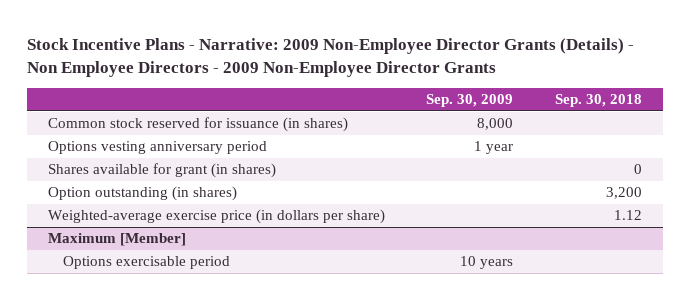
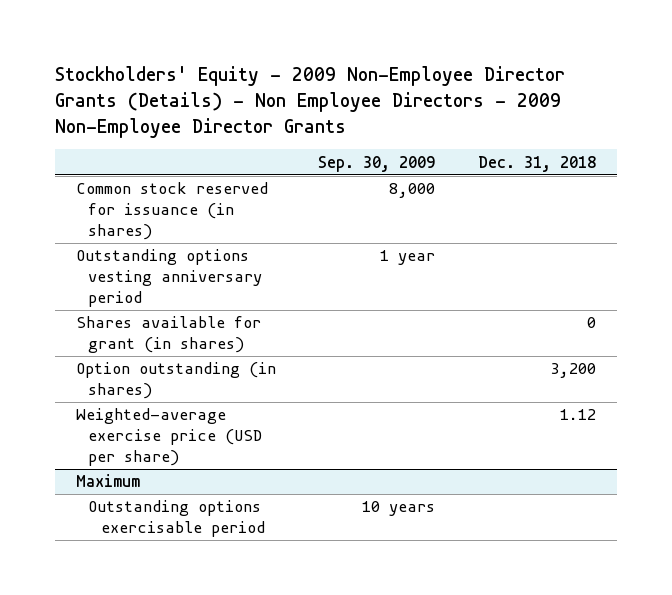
[26,37,634,78] Stock Incentive Plans - Narrative: 2009 Non-Employee Director Grants (Details) - Non Employee Directors - 2009 Non-Employee Director Grants -> [55,66,566,138] Stockholders' Equity - 2009 Non-Employee Director Grants (Details) - Non Employee Directors - 2009 Non-Employee Director Grants
[554,94,642,108] Sep. 30, 2018 -> none
none -> [477,155,596,172] Dec. 31, 2018
[47,141,267,155] Options vesting anniversary period -> [76,249,263,307] Outstanding options vesting anniversary period
[47,209,385,225] Weighted-average exercise price (in dollars per share) -> [76,408,263,466] Weighted-average exercise price (USD per share)
[47,233,186,247] Maximum [Member] -> [76,474,141,488] Maximum
[63,256,231,270] Options exercisable period -> [88,500,265,538] Outstanding options exercisable period

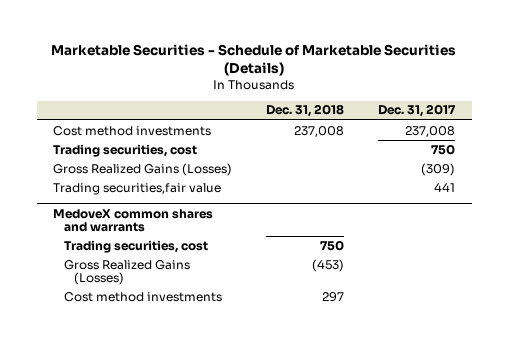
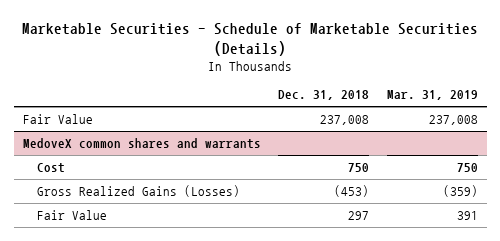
[377,104,456,118] Dec. 31, 2017 -> none
none -> [386,90,478,101] Mar. 31, 2019
[53,143,198,157] Trading securities, cost -> none
[53,162,233,176] Gross Realized Gains (Losses) -> none
[53,182,222,195] Trading securities,fair value -> none
[53,125,212,136] Cost method investments -> [22,113,93,124] Fair Value
[63,239,208,253] Trading securities, cost -> [37,162,66,173] Cost
[63,291,222,302] Cost method investments -> [37,209,108,220] Fair Value

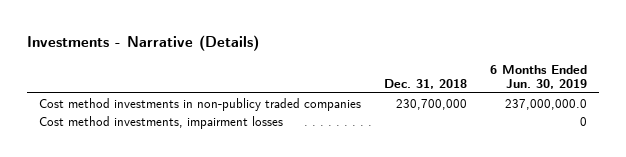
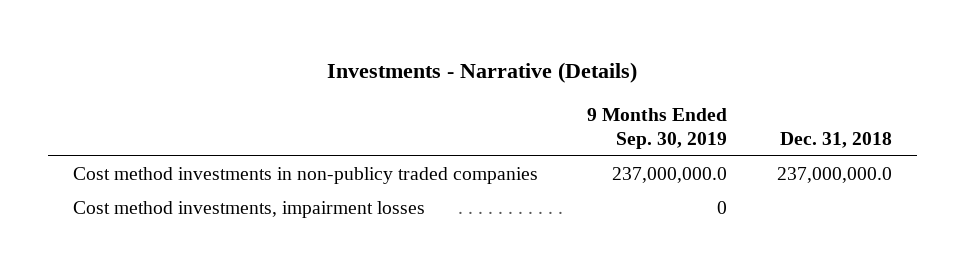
[490,64,588,90] 6 Months Ended Jun. 30, 2019 -> none
none -> [587,107,728,149] 9 Months Ended Sep. 30, 2019
[395,98,467,110] 230,700,000 -> [777,167,893,184] 237,000,000.0

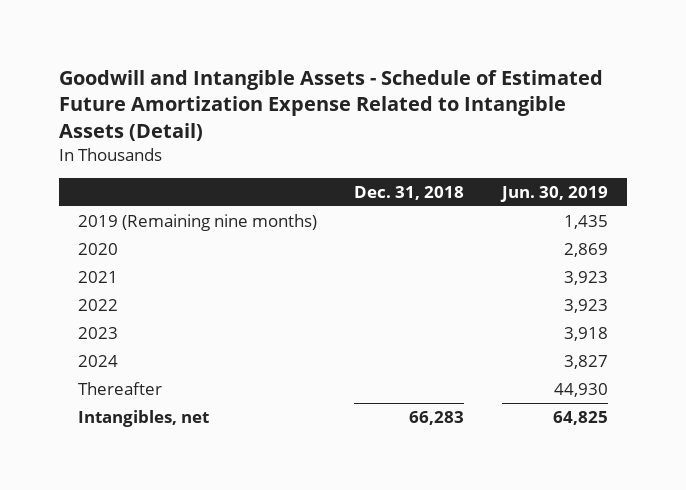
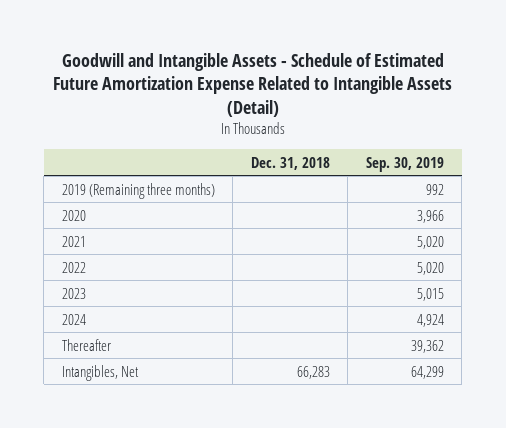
[500,185,609,202] Jun. 30, 2019 -> none
none -> [365,156,444,172] Sep. 30, 2019
[77,214,317,232] 2019 (Remaining nine months) -> [61,182,215,199] 2019 (Remaining three months)
[77,410,209,428] Intangibles, net -> [61,364,139,381] Intangibles, Net

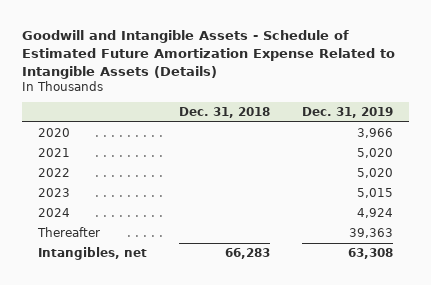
[52,53,452,117] Goodwill and Intangible Assets - Schedule of Estimated Future Amortization Expense Related to Intangible Assets (Detail) -> [22,29,396,79] Goodwill and Intangible Assets - Schedule of Estimated Future Amortization Expense Related to Intangible Assets (Details)
[365,156,444,172] Sep. 30, 2019 -> none
none -> [302,107,394,119] Dec. 31, 2019
[61,182,215,199] 2019 (Remaining three months) -> none
[61,364,139,381] Intangibles, Net -> [38,246,148,260] Intangibles, net

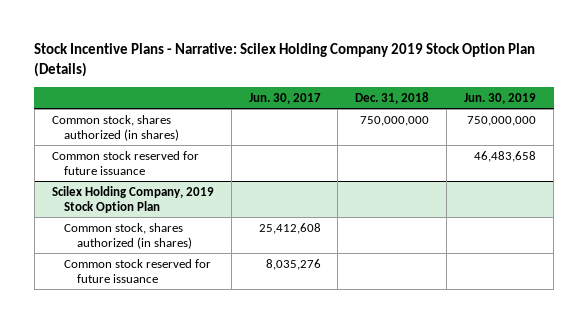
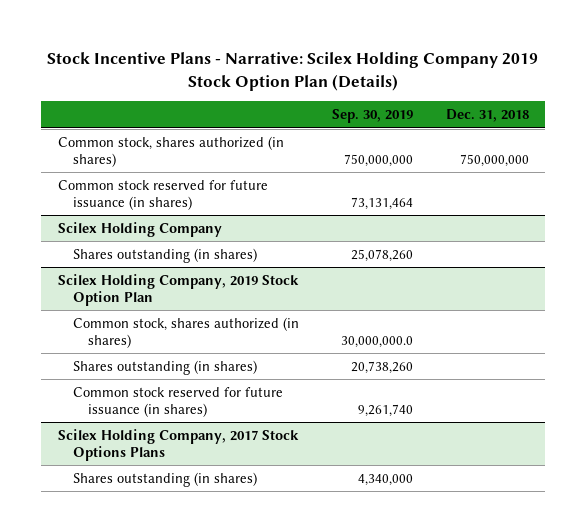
[248,92,321,104] Jun. 30, 2017 -> none
[464,92,537,104] Jun. 30, 2019 -> none
none -> [331,109,413,124] Sep. 30, 2019
[51,150,199,175] Common stock reserved for future issuance -> [57,179,268,210] Common stock reserved for future issuance (in shares)
none -> [57,221,222,237] Scilex Holding Company
none -> [72,247,257,263] Shares outstanding (in shares)
none -> [72,359,257,375] Shares outstanding (in shares)
[64,258,212,283] Common stock reserved for future issuance -> [72,386,283,417] Common stock reserved for future issuance (in shares)
none -> [57,428,299,461] Scilex Holding Company, 2017 Stock Options Plans
none -> [72,471,257,487] Shares outstanding (in shares)

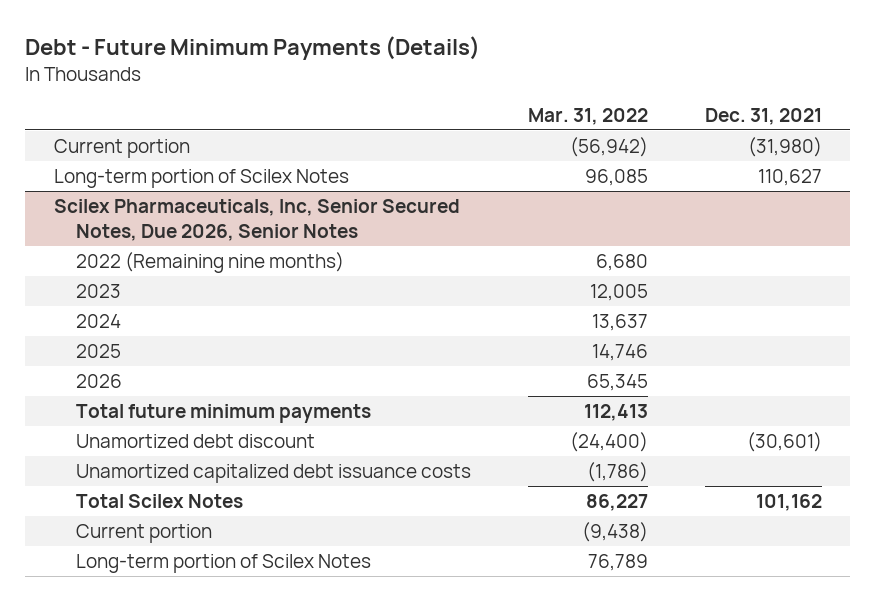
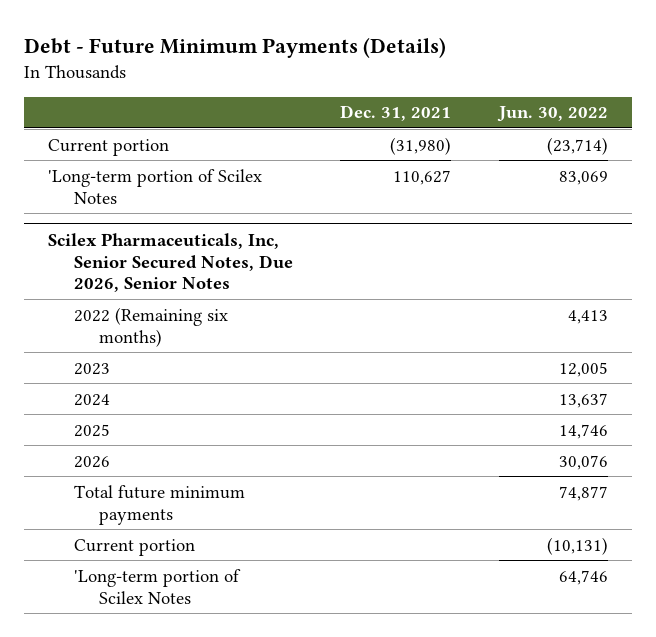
[528,107,649,125] Mar. 31, 2022 -> none
none -> [496,106,608,123] Jun. 30, 2022
[53,169,349,189] Long-term portion of Scilex Notes -> [48,168,263,204] 'Long-term portion of Scilex Notes
[76,252,345,274] 2022 (Remaining nine months) -> [73,306,228,347] 2022 (Remaining six months)
[76,434,316,449] Unamortized debt discount -> none
[76,464,472,484] Unamortized capitalized debt issuance costs -> none
[76,494,244,509] Total Scilex Notes -> none
[76,554,372,574] Long-term portion of Scilex Notes -> [73,568,241,604] 'Long-term portion of Scilex Notes

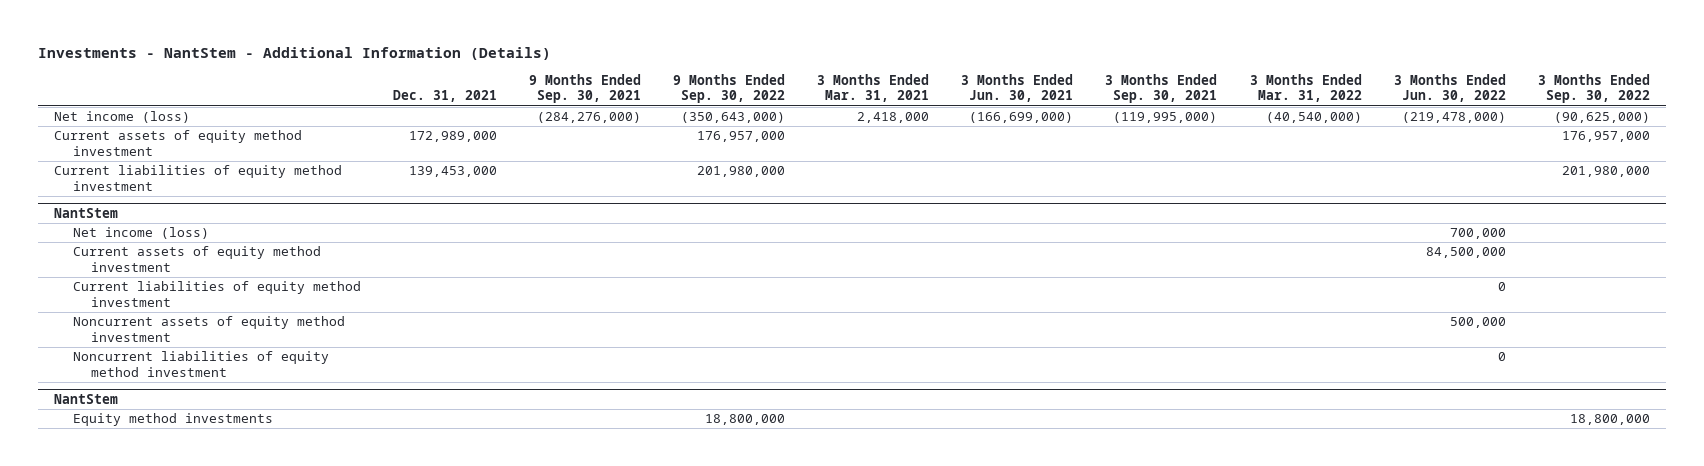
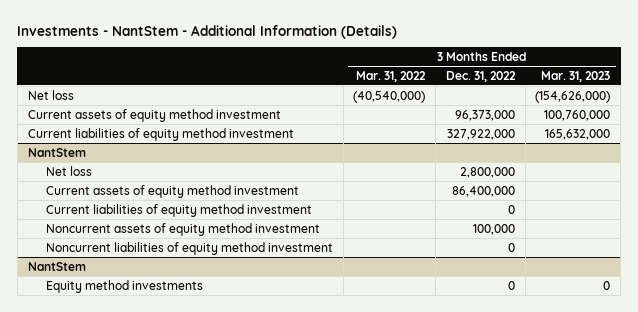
[392,90,497,103] Dec. 31, 2021 -> none
[528,73,641,104] 9 Months Ended Sep. 30, 2021 -> none
[673,73,786,104] 9 Months Ended Sep. 30, 2022 -> none
[817,73,930,103] 3 Months Ended Mar. 31, 2021 -> none
[961,73,1074,103] 3 Months Ended Jun. 30, 2021 -> none
[1105,73,1218,104] 3 Months Ended Sep. 30, 2021 -> none
[1393,73,1506,103] 3 Months Ended Jun. 30, 2022 -> none
[1537,73,1650,104] 3 Months Ended Sep. 30, 2022 -> none
none -> [445,70,516,82] Dec. 31, 2022
none -> [541,70,611,82] Mar. 31, 2023
[53,111,190,124] Net income (loss) -> [27,89,74,100] Net loss
[72,227,209,240] Net income (loss) -> [45,165,92,176] Net loss

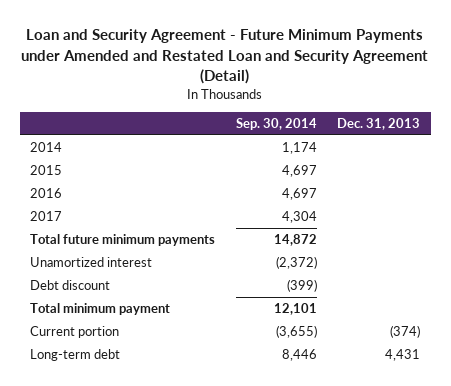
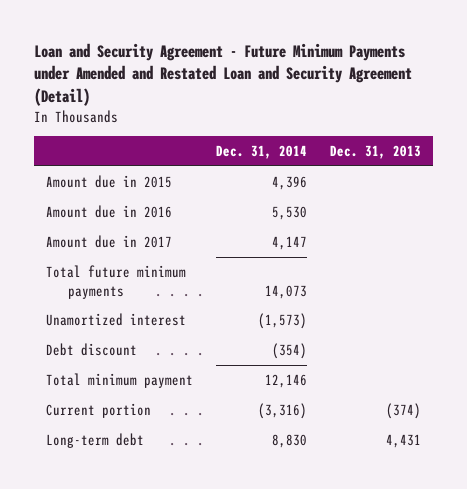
[235,118,317,131] Sep. 30, 2014 -> none
none -> [215,145,307,160] Dec. 31, 2014
[30,211,63,222] 2017 -> none
[30,142,63,153] 2014 -> [45,174,172,188] Amount due in 2015
[30,165,63,176] 2015 -> [45,204,172,218] Amount due in 2016
[30,188,63,199] 2016 -> [45,234,172,248] Amount due in 2017

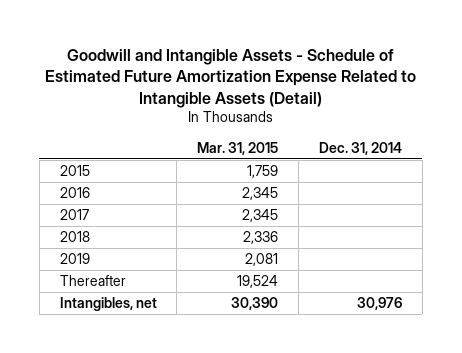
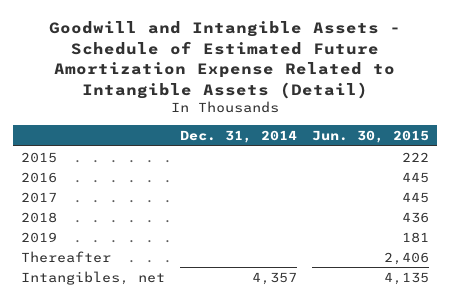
[197,141,279,155] Mar. 31, 2015 -> none
none -> [312,130,430,144] Jun. 30, 2015
[357,297,403,311] 30,976 -> [251,271,297,285] 4,357

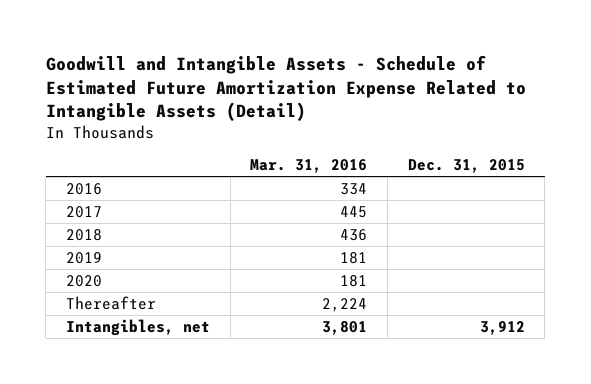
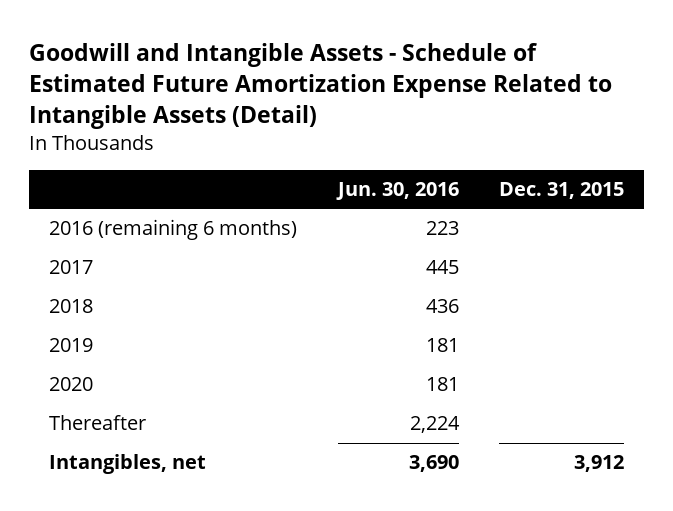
[250,159,368,174] Mar. 31, 2016 -> none
none -> [335,182,459,201] Jun. 30, 2016
[66,182,103,195] 2016 -> [49,219,298,241] 2016 (remaining 6 months)

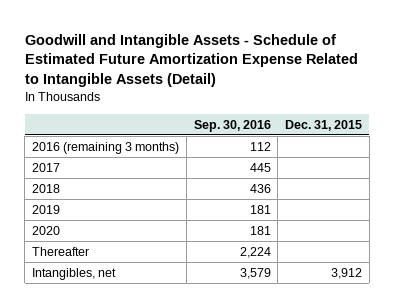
[335,182,459,201] Jun. 30, 2016 -> none
none -> [193,119,271,132] Sep. 30, 2016
[49,219,298,241] 2016 (remaining 6 months) -> [32,141,180,154] 2016 (remaining 3 months)

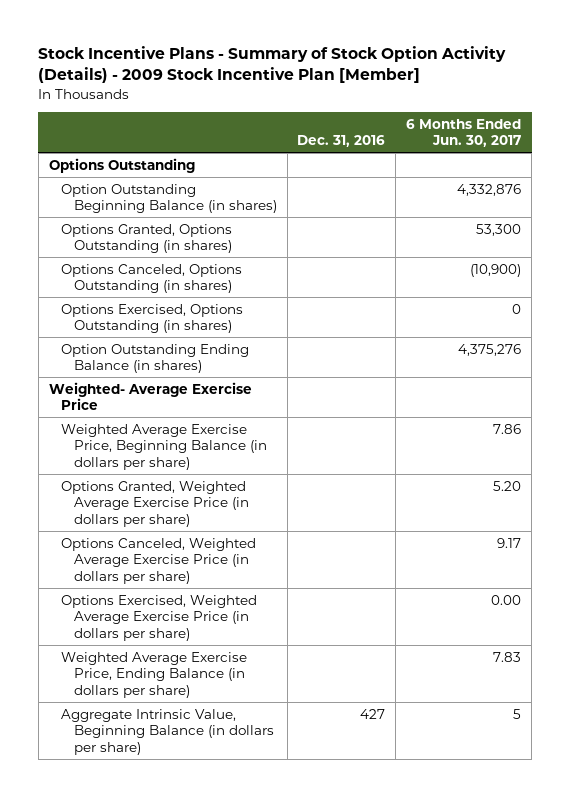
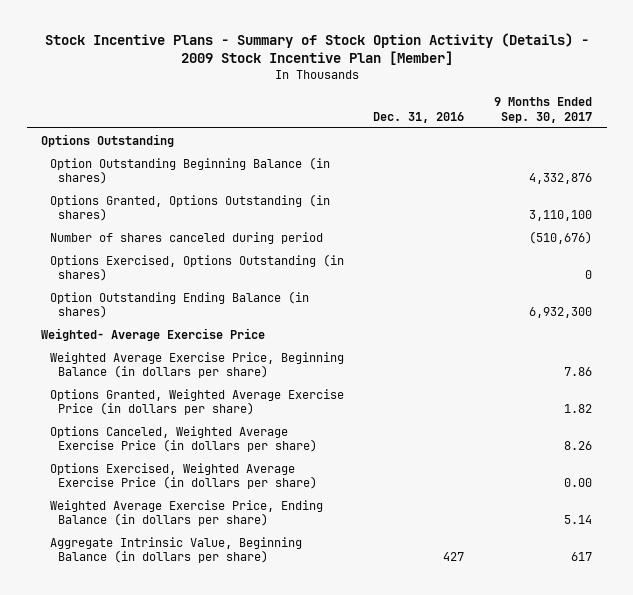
[406,118,522,148] 6 Months Ended Jun. 30, 2017 -> none
none -> [493,97,592,123] 9 Months Ended Sep. 30, 2017
[61,263,243,294] Options Canceled, Options Outstanding (in shares) -> [49,231,323,244] Number of shares canceled during period

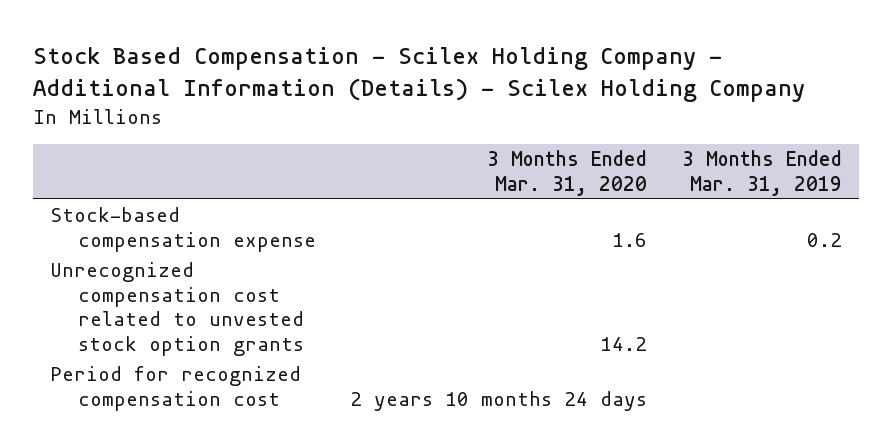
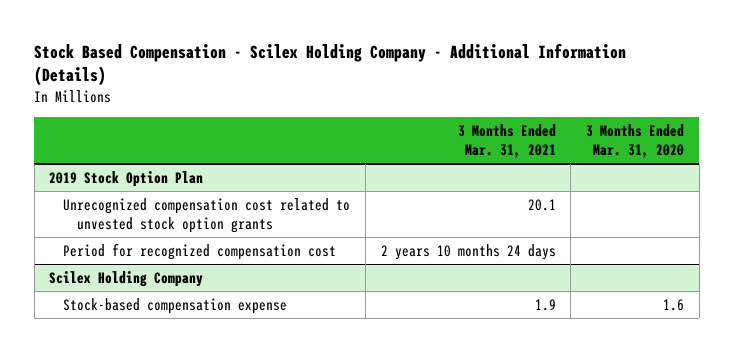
[32,47,805,103] Stock Based Compensation - Scilex Holding Company - Additional Information (Details) - Scilex Holding Company -> [34,42,627,87] Stock Based Compensation - Scilex Holding Company - Additional Information (Details)
[681,150,842,196] 3 Months Ended Mar. 31, 2019 -> none
none -> [457,123,556,158] 3 Months Ended Mar. 31, 2021
none -> [49,170,204,187] 2019 Stock Option Plan
none -> [63,197,351,233] Unrecognized compensation cost related to unvested stock option grants
none -> [63,242,337,260] Period for recognized compensation cost
none -> [49,270,204,287] Scilex Holding Company
[49,262,305,356] Unrecognized compensation cost related to unvested stock option grants -> none
[49,366,301,411] Period for recognized compensation cost -> none

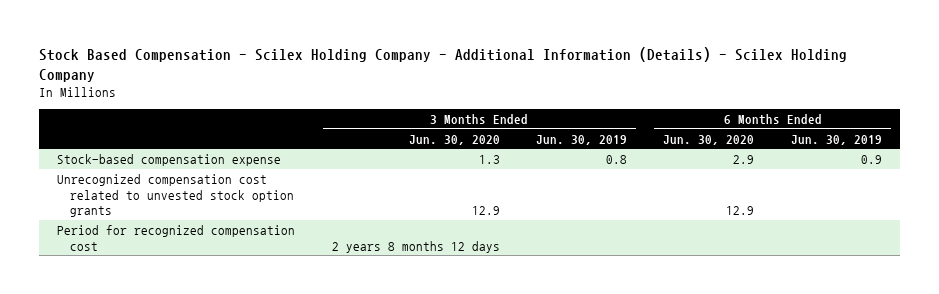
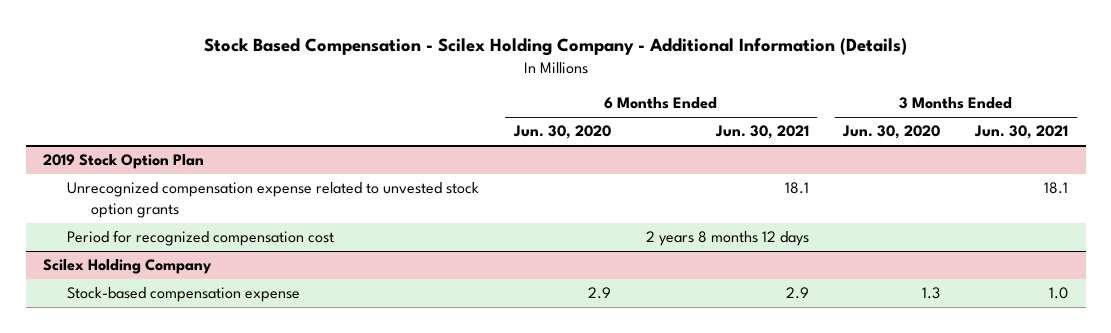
[39,46,848,82] Stock Based Compensation - Scilex Holding Company - Additional Information (Details) - Scilex Holding Company -> [203,37,907,56] Stock Based Compensation - Scilex Holding Company - Additional Information (Details)
[535,134,627,145] Jun. 30, 2019 -> none
[790,134,882,145] Jun. 30, 2019 -> none
none -> [714,125,809,140] Jun. 30, 2021
none -> [974,125,1069,140] Jun. 30, 2021
none -> [43,154,205,170] 2019 Stock Option Plan
none -> [66,182,479,219] Unrecognized compensation expense related to unvested stock option grants
none -> [66,230,334,247] Period for recognized compensation cost
none -> [43,259,213,275] Scilex Holding Company
[57,173,294,218] Unrecognized compensation cost related to unvested stock option grants -> none
[57,224,296,251] Period for recognized compensation cost -> none

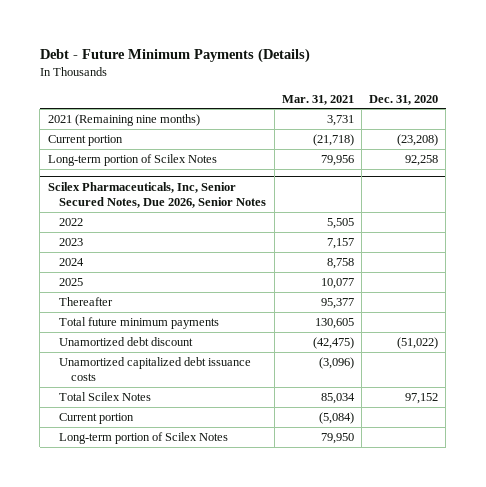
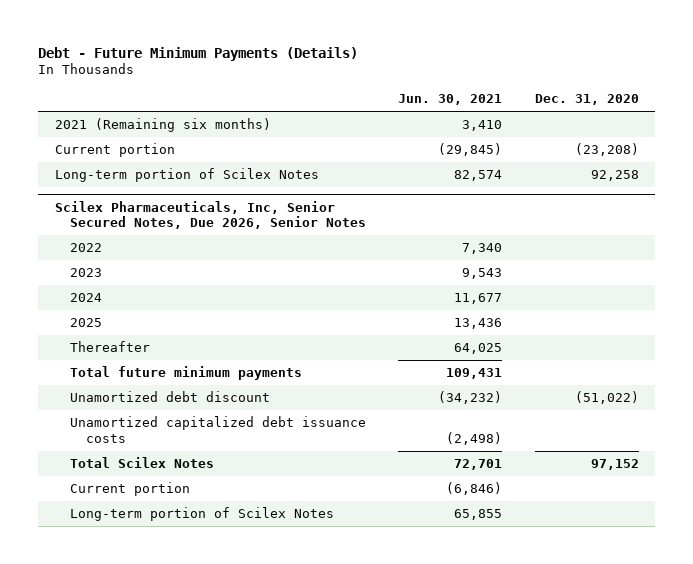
[281,94,354,105] Mar. 31, 2021 -> none
none -> [398,94,503,106] Jun. 30, 2021
[47,113,200,126] 2021 (Remaining nine months) -> [54,117,271,132] 2021 (Remaining six months)

